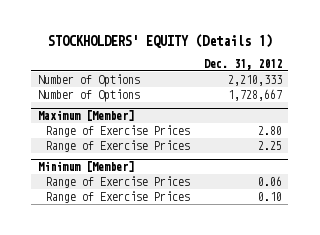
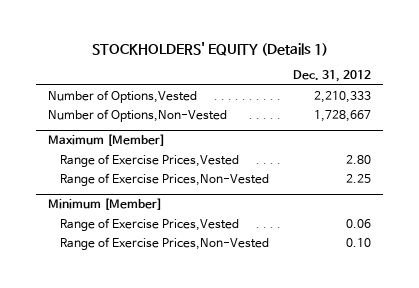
[38,73,141,87] Number of Options -> [48,89,198,103] Number of Options,Vested
[38,88,141,102] Number of Options -> [48,108,228,122] Number of Options,Non-Vested
[46,124,191,137] Range of Exercise Prices -> [60,153,240,167] Range of Exercise Prices,Vested
[46,139,191,152] Range of Exercise Prices -> [60,172,270,186] Range of Exercise Prices,Non-Vested
[46,175,191,188] Range of Exercise Prices -> [60,217,240,231] Range of Exercise Prices,Vested
[46,190,191,203] Range of Exercise Prices -> [60,236,270,250] Range of Exercise Prices,Non-Vested

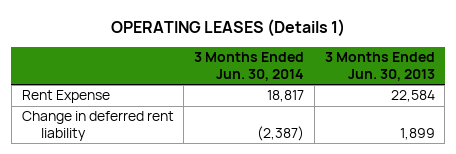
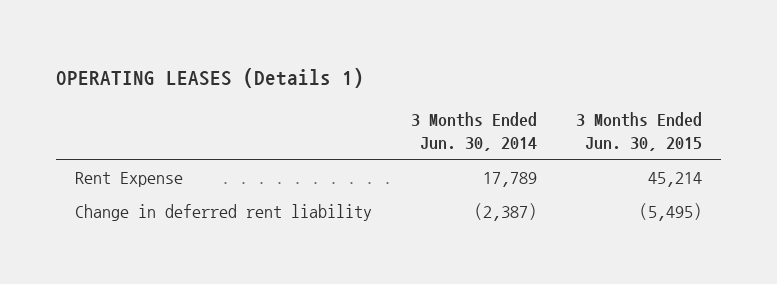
[324,52,435,81] 3 Months Ended Jun. 30, 2013 -> none
none -> [575,111,702,152] 3 Months Ended Jun. 30, 2015
[267,90,305,103] 18,817 -> [483,171,538,187] 17,789

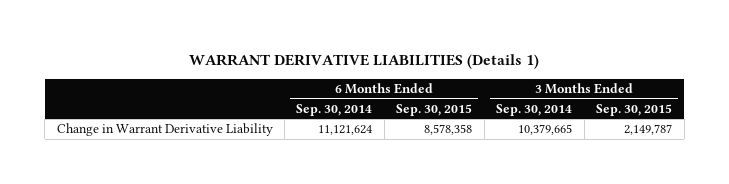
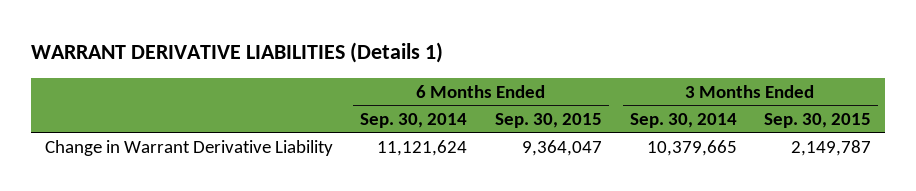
[424,124,473,136] 8,578,358 -> [521,139,602,156] 9,364,047

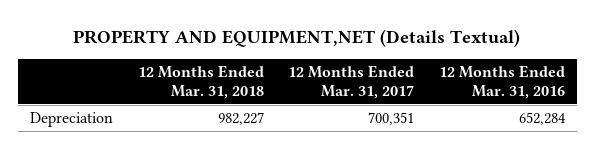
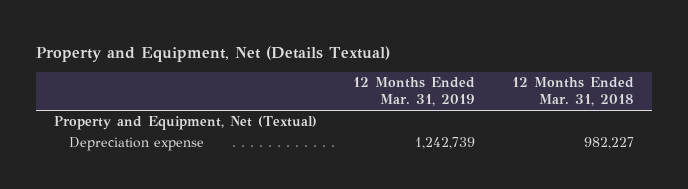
[73,28,521,47] PROPERTY AND EQUIPMENT,NET (Details Textual) -> [35,45,390,62] Property and Equipment, Net (Details Textual)
[288,64,415,100] 12 Months Ended Mar. 31, 2017 -> none
[438,64,565,100] 12 Months Ended Mar. 31, 2016 -> none
none -> [353,77,476,107] 12 Months Ended Mar. 31, 2019
none -> [54,116,318,131] Property and Equipment, Net (Textual)
[29,112,113,128] Depreciation -> [68,137,204,152] Depreciation expense

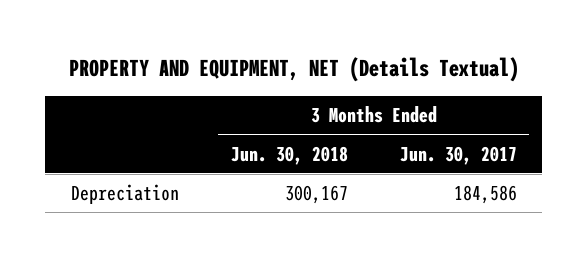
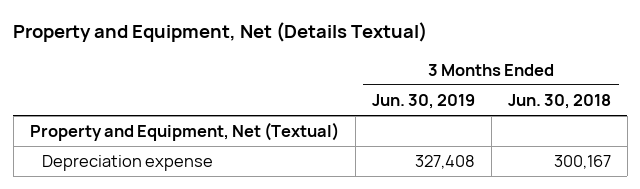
[68,57,519,83] PROPERTY AND EQUIPMENT, NET (Details Textual) -> [13,22,428,43] Property and Equipment, Net (Details Textual)
[399,145,517,165] Jun. 30, 2017 -> none
none -> [371,94,475,110] Jun. 30, 2019
none -> [29,122,339,142] Property and Equipment, Net (Textual)
[71,184,180,205] Depreciation -> [42,155,214,172] Depreciation expense

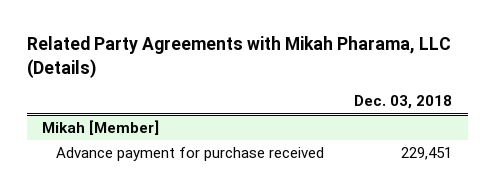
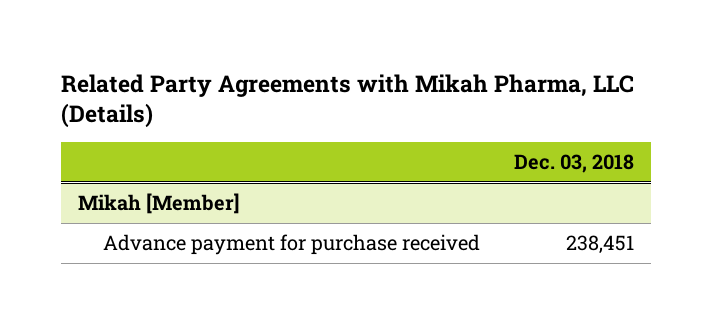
[26,36,451,78] Related Party Agreements with Mikah Pharama, LLC (Details) -> [60,73,634,129] Related Party Agreements with Mikah Pharma, LLC (Details)
[401,146,453,160] 229,451 -> [565,234,634,254] 238,451

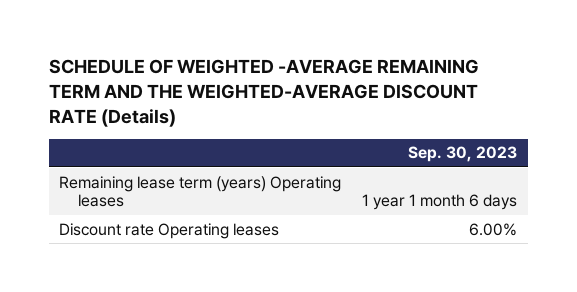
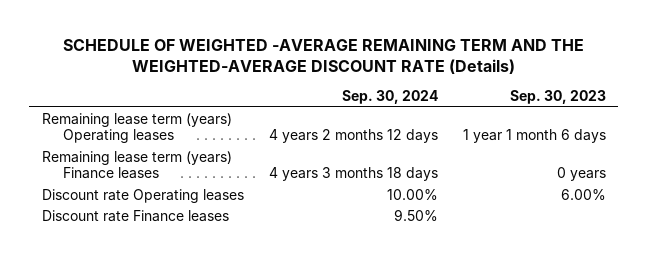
none -> [341,90,438,105] Sep. 30, 2024
none -> [41,150,232,180] Remaining lease term (years) Finance leases
none -> [41,209,229,222] Discount rate Finance leases

